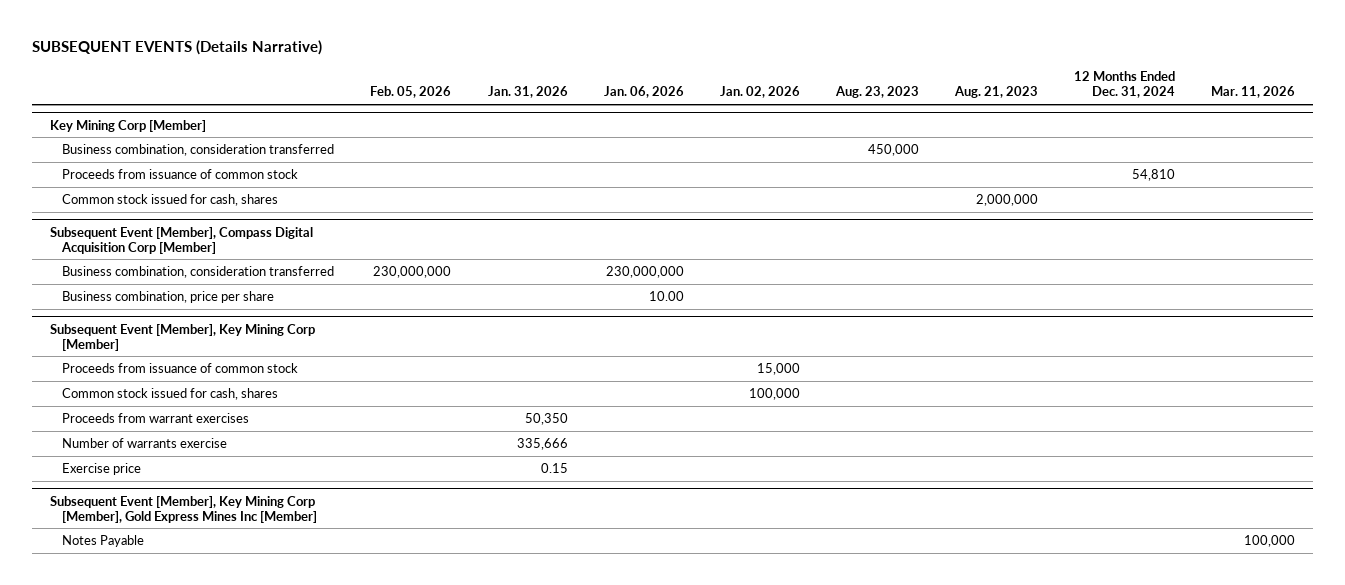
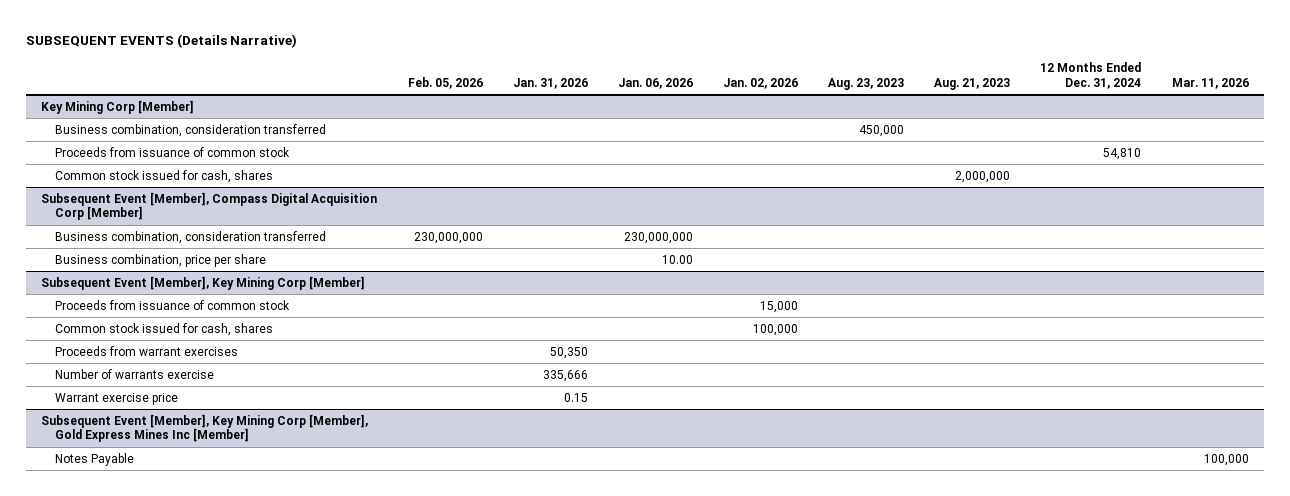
[62,462,142,475] Exercise price -> [54,392,178,405] Warrant exercise price

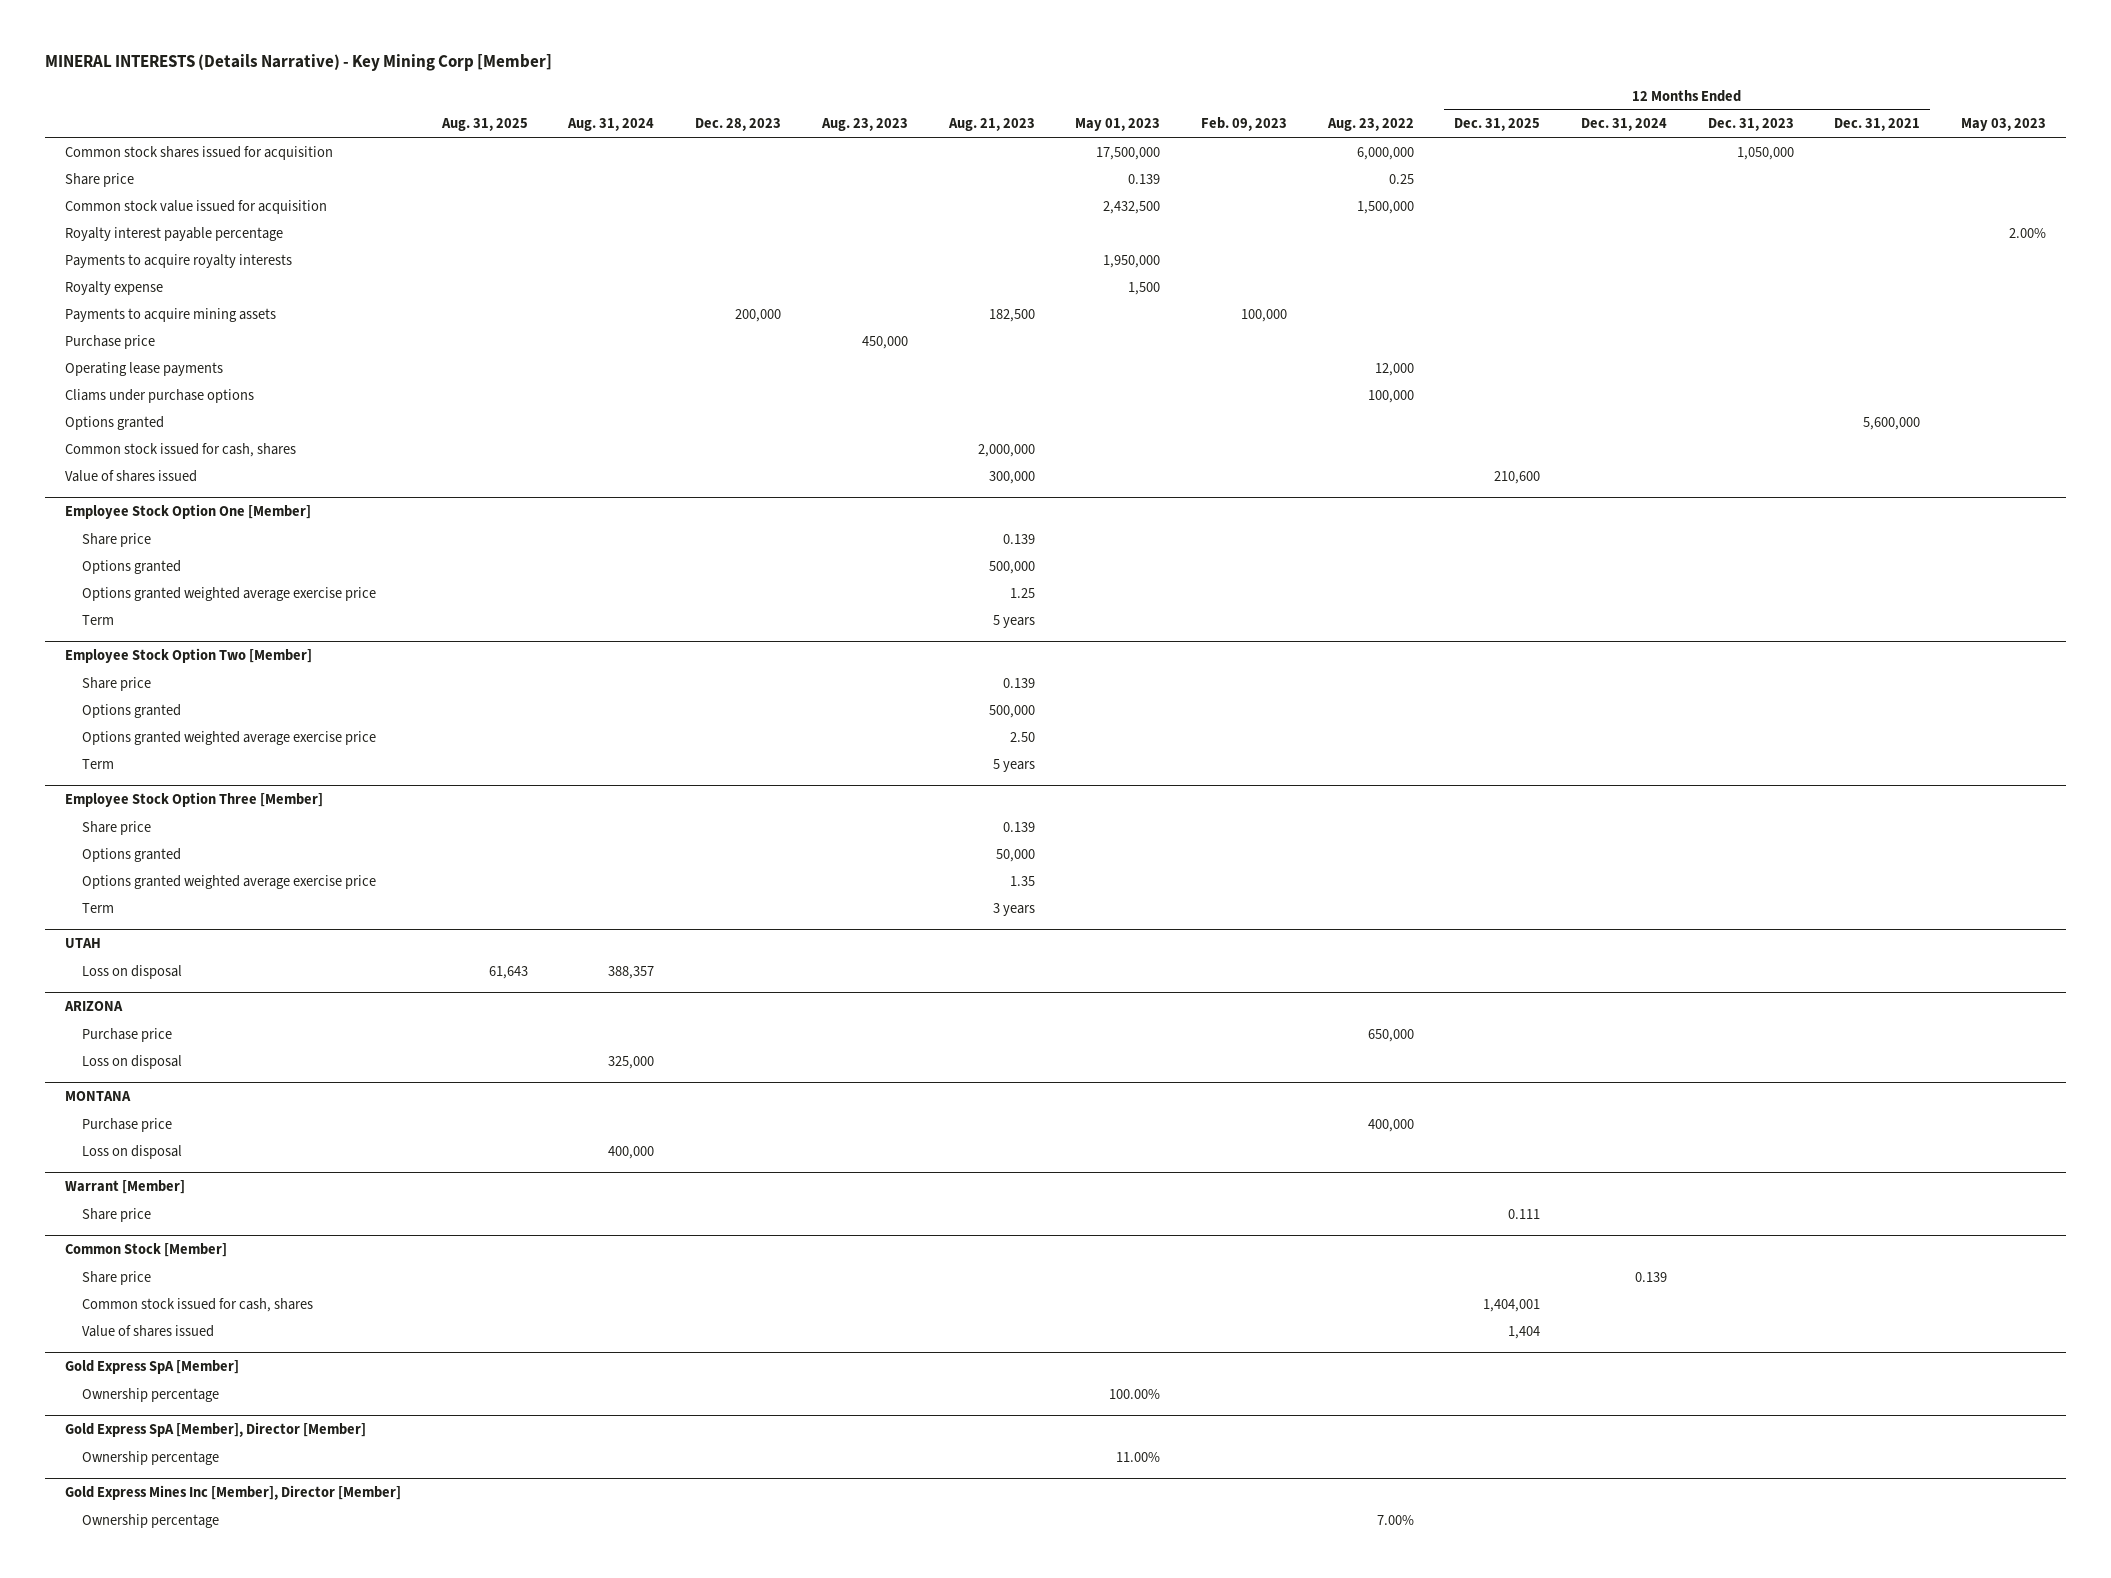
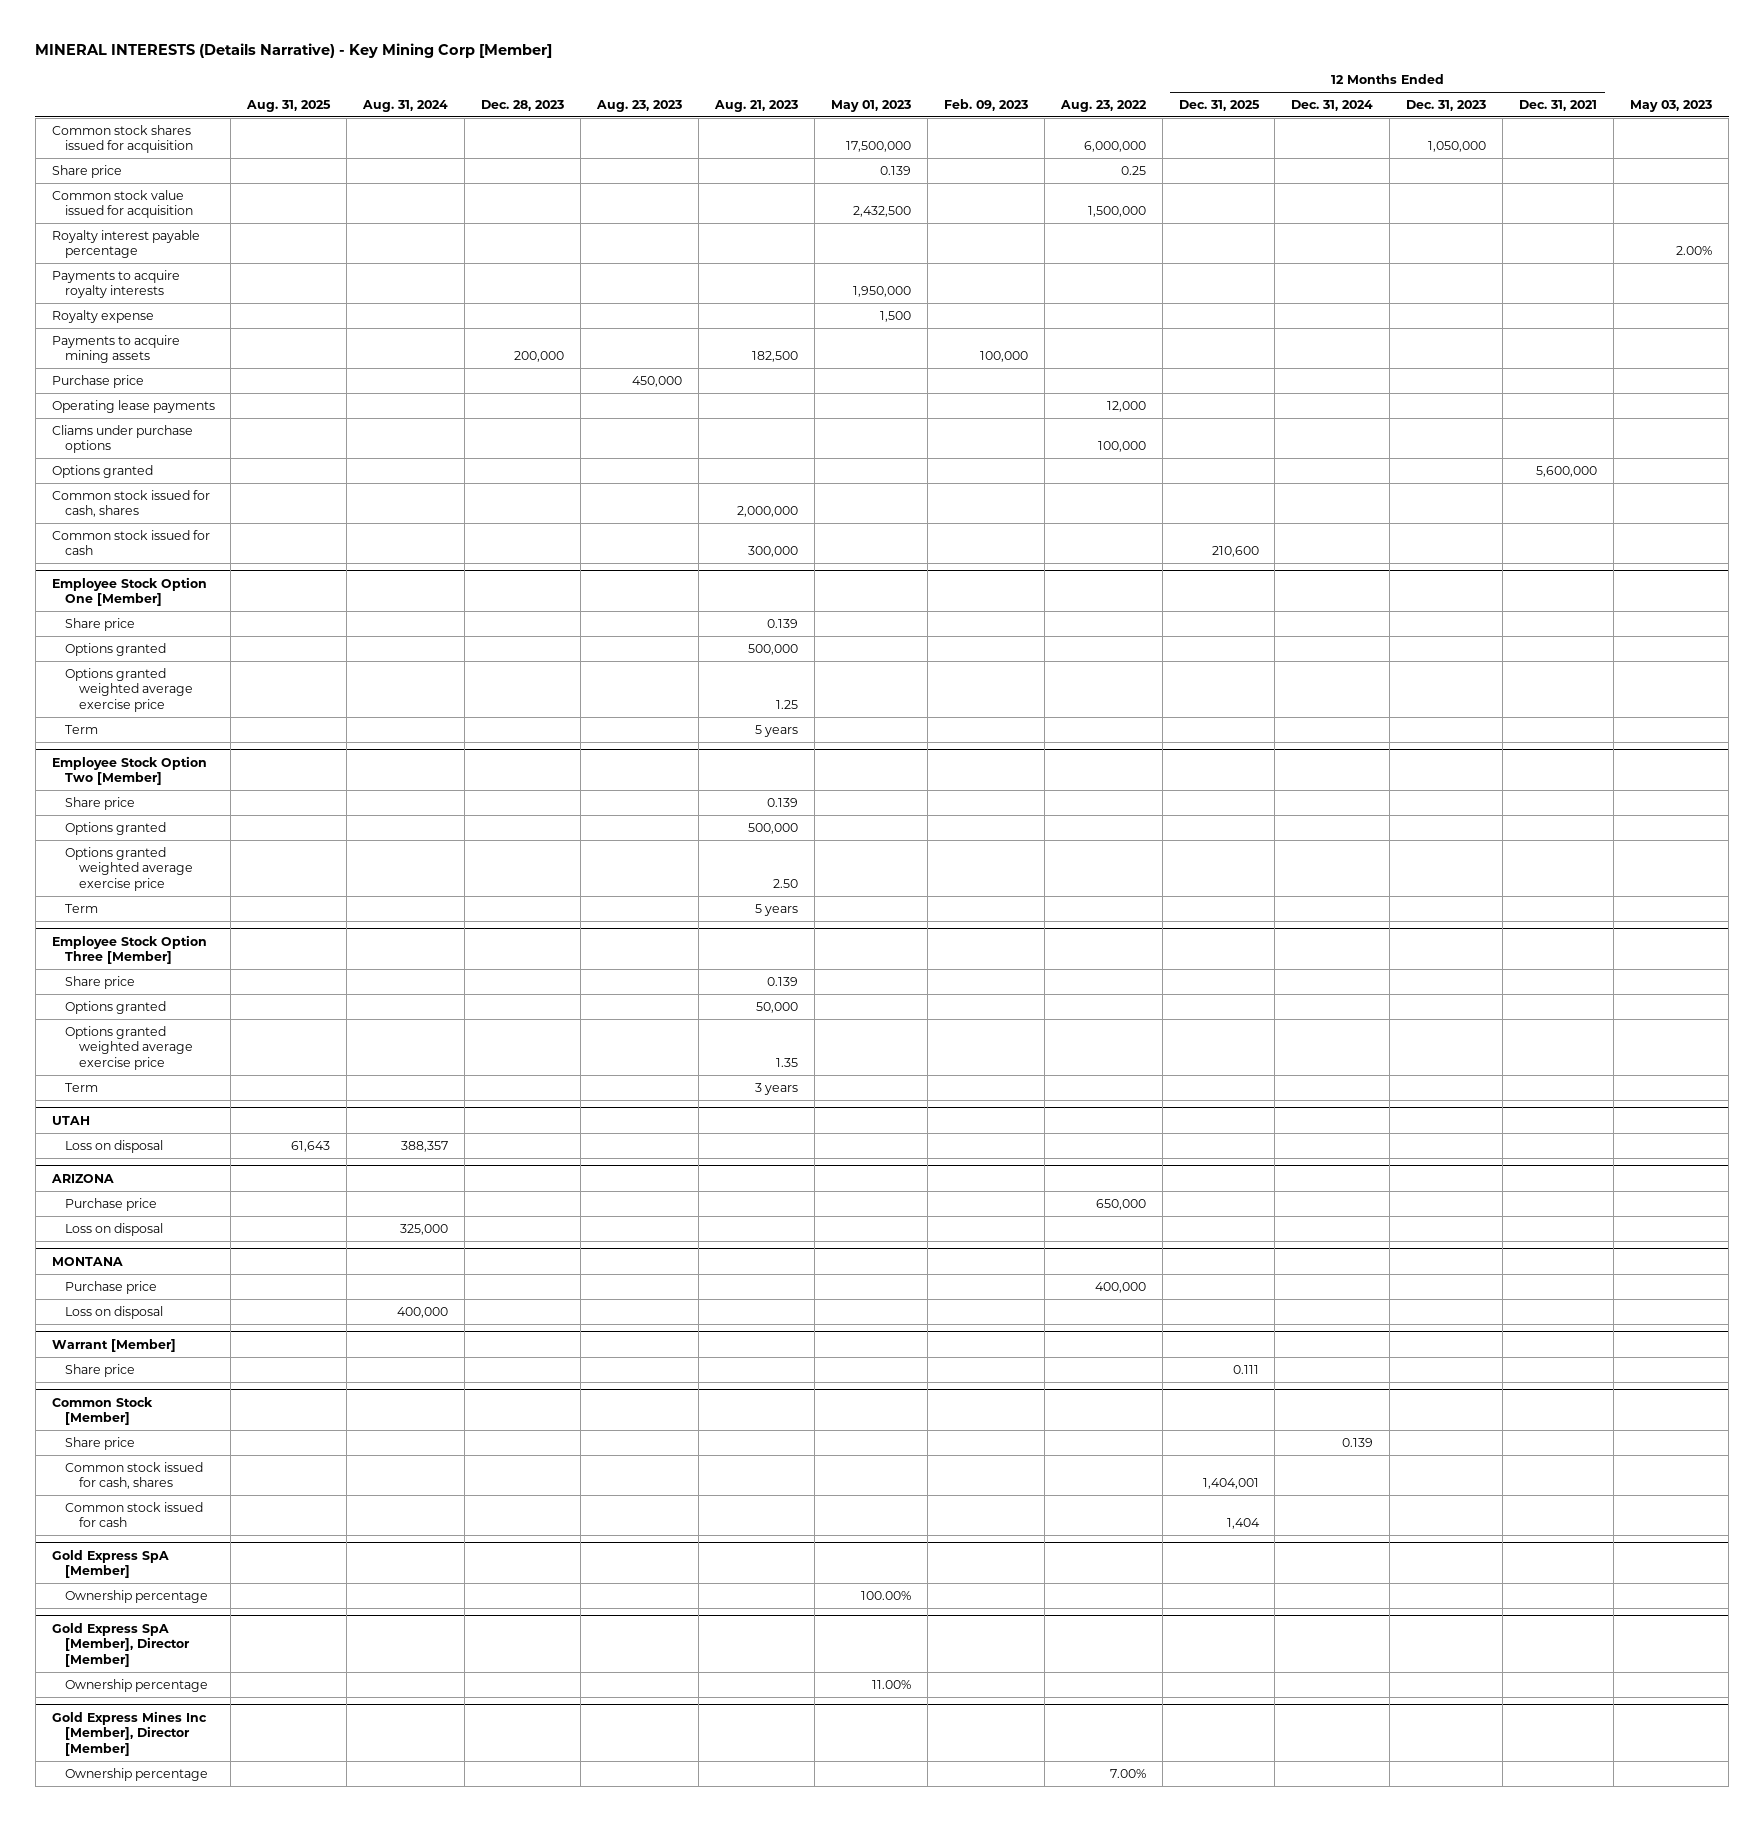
[65,469,198,482] Value of shares issued -> [51,529,210,556] Common stock issued for cash
[82,1324,215,1337] Value of shares issued -> [65,1501,204,1528] Common stock issued for cash

